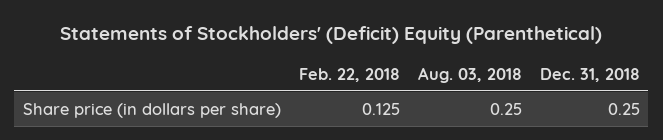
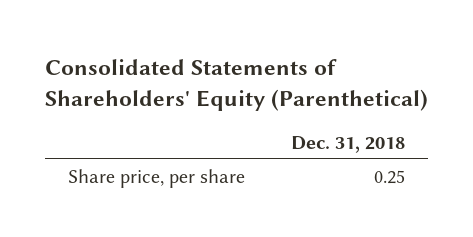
[60,26,603,45] Statements of Stockholders' (Deficit) Equity (Parenthetical) -> [44,59,428,112] Consolidated Statements of Shareholders' Equity (Parenthetical)
[299,67,401,82] Feb. 22, 2018 -> none
[417,66,522,83] Aug. 03, 2018 -> none
[23,102,282,118] Share price (in dollars per share) -> [67,168,245,188] Share price, per share

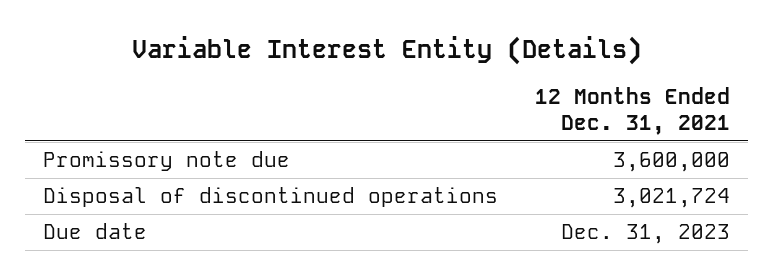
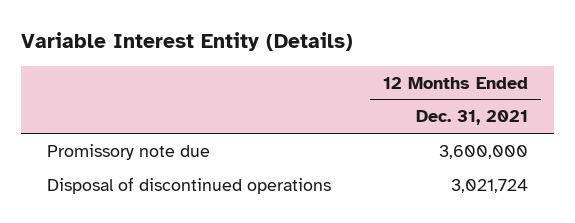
[43,223,148,240] Due date -> none

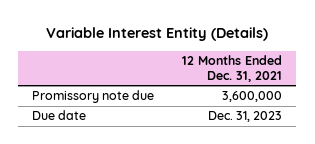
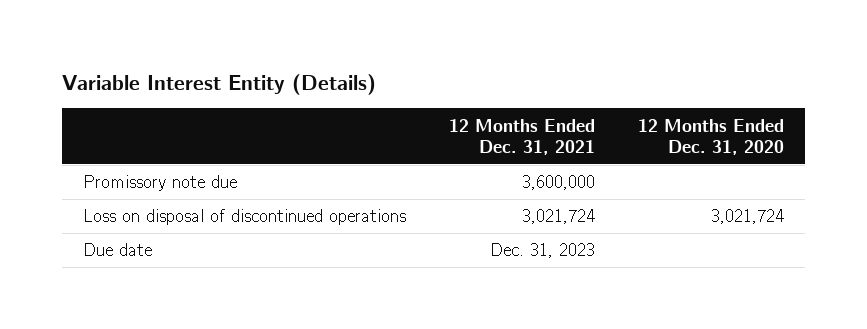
none -> [637,118,784,155] 12 Months Ended Dec. 31, 2020
none -> [83,209,407,226] Loss on disposal of discontinued operations

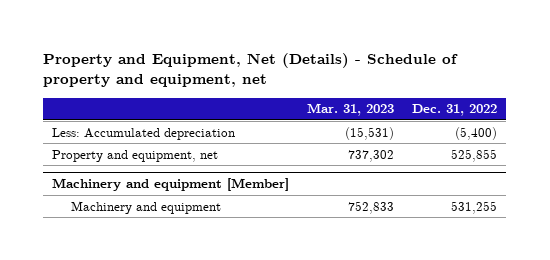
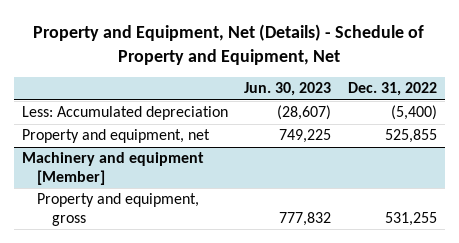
[43,52,459,88] Property and Equipment, Net (Details) - Schedule of property and equipment, net -> [33,23,425,65] Property and Equipment, Net (Details) - Schedule of Property and Equipment, Net
[307,103,395,117] Mar. 31, 2023 -> none
none -> [244,82,332,97] Jun. 30, 2023
[70,200,221,214] Machinery and equipment -> [36,193,199,226] Property and equipment, gross

